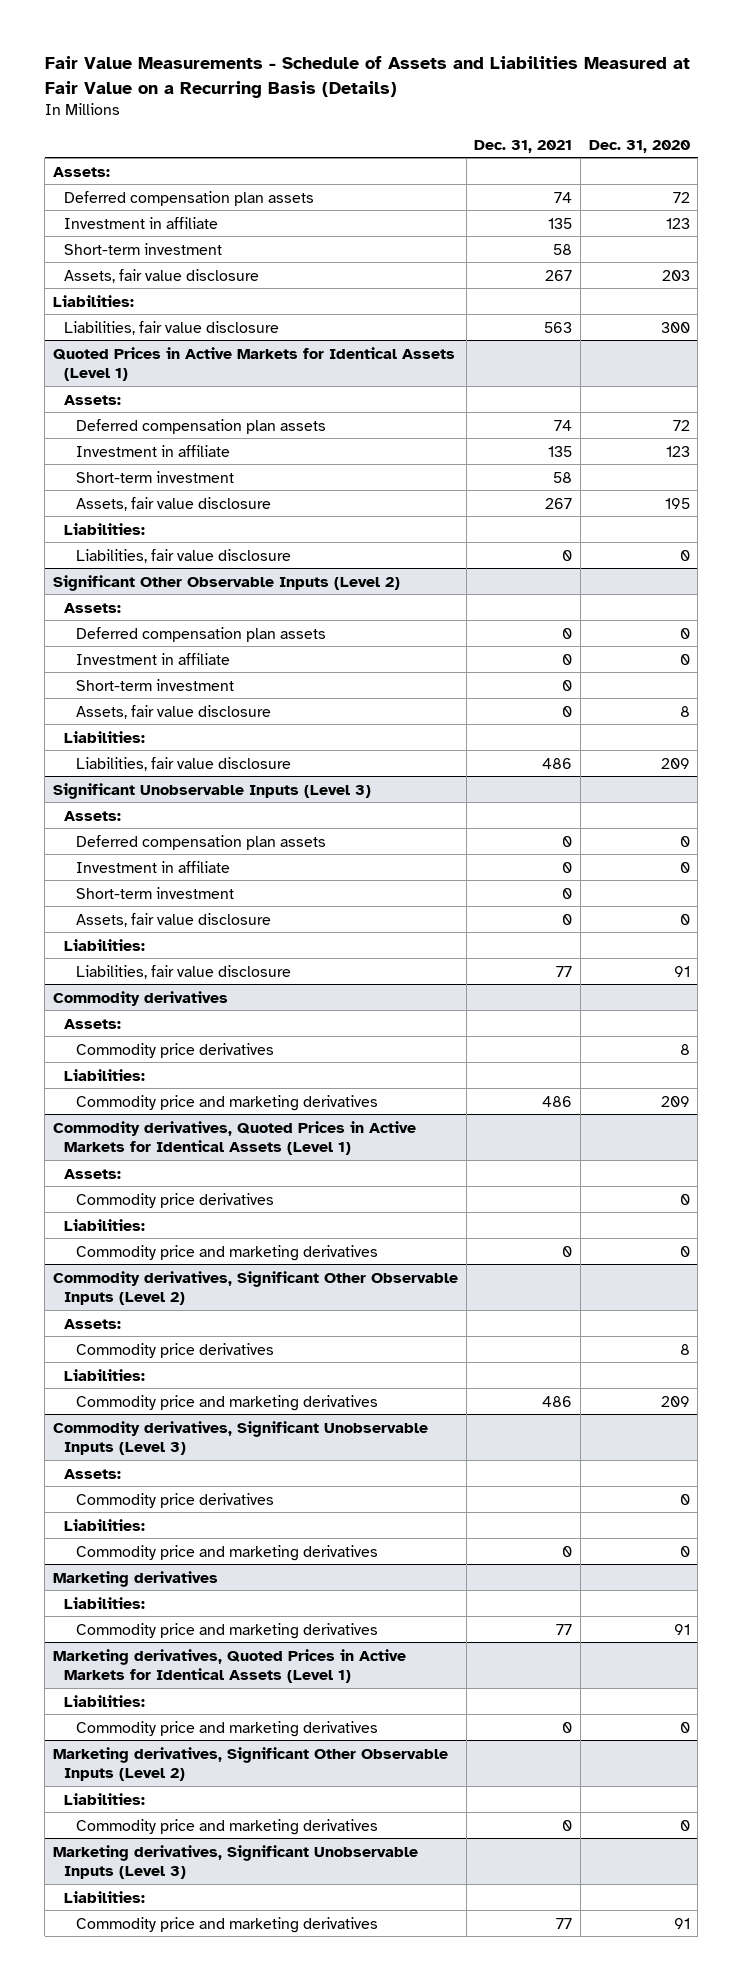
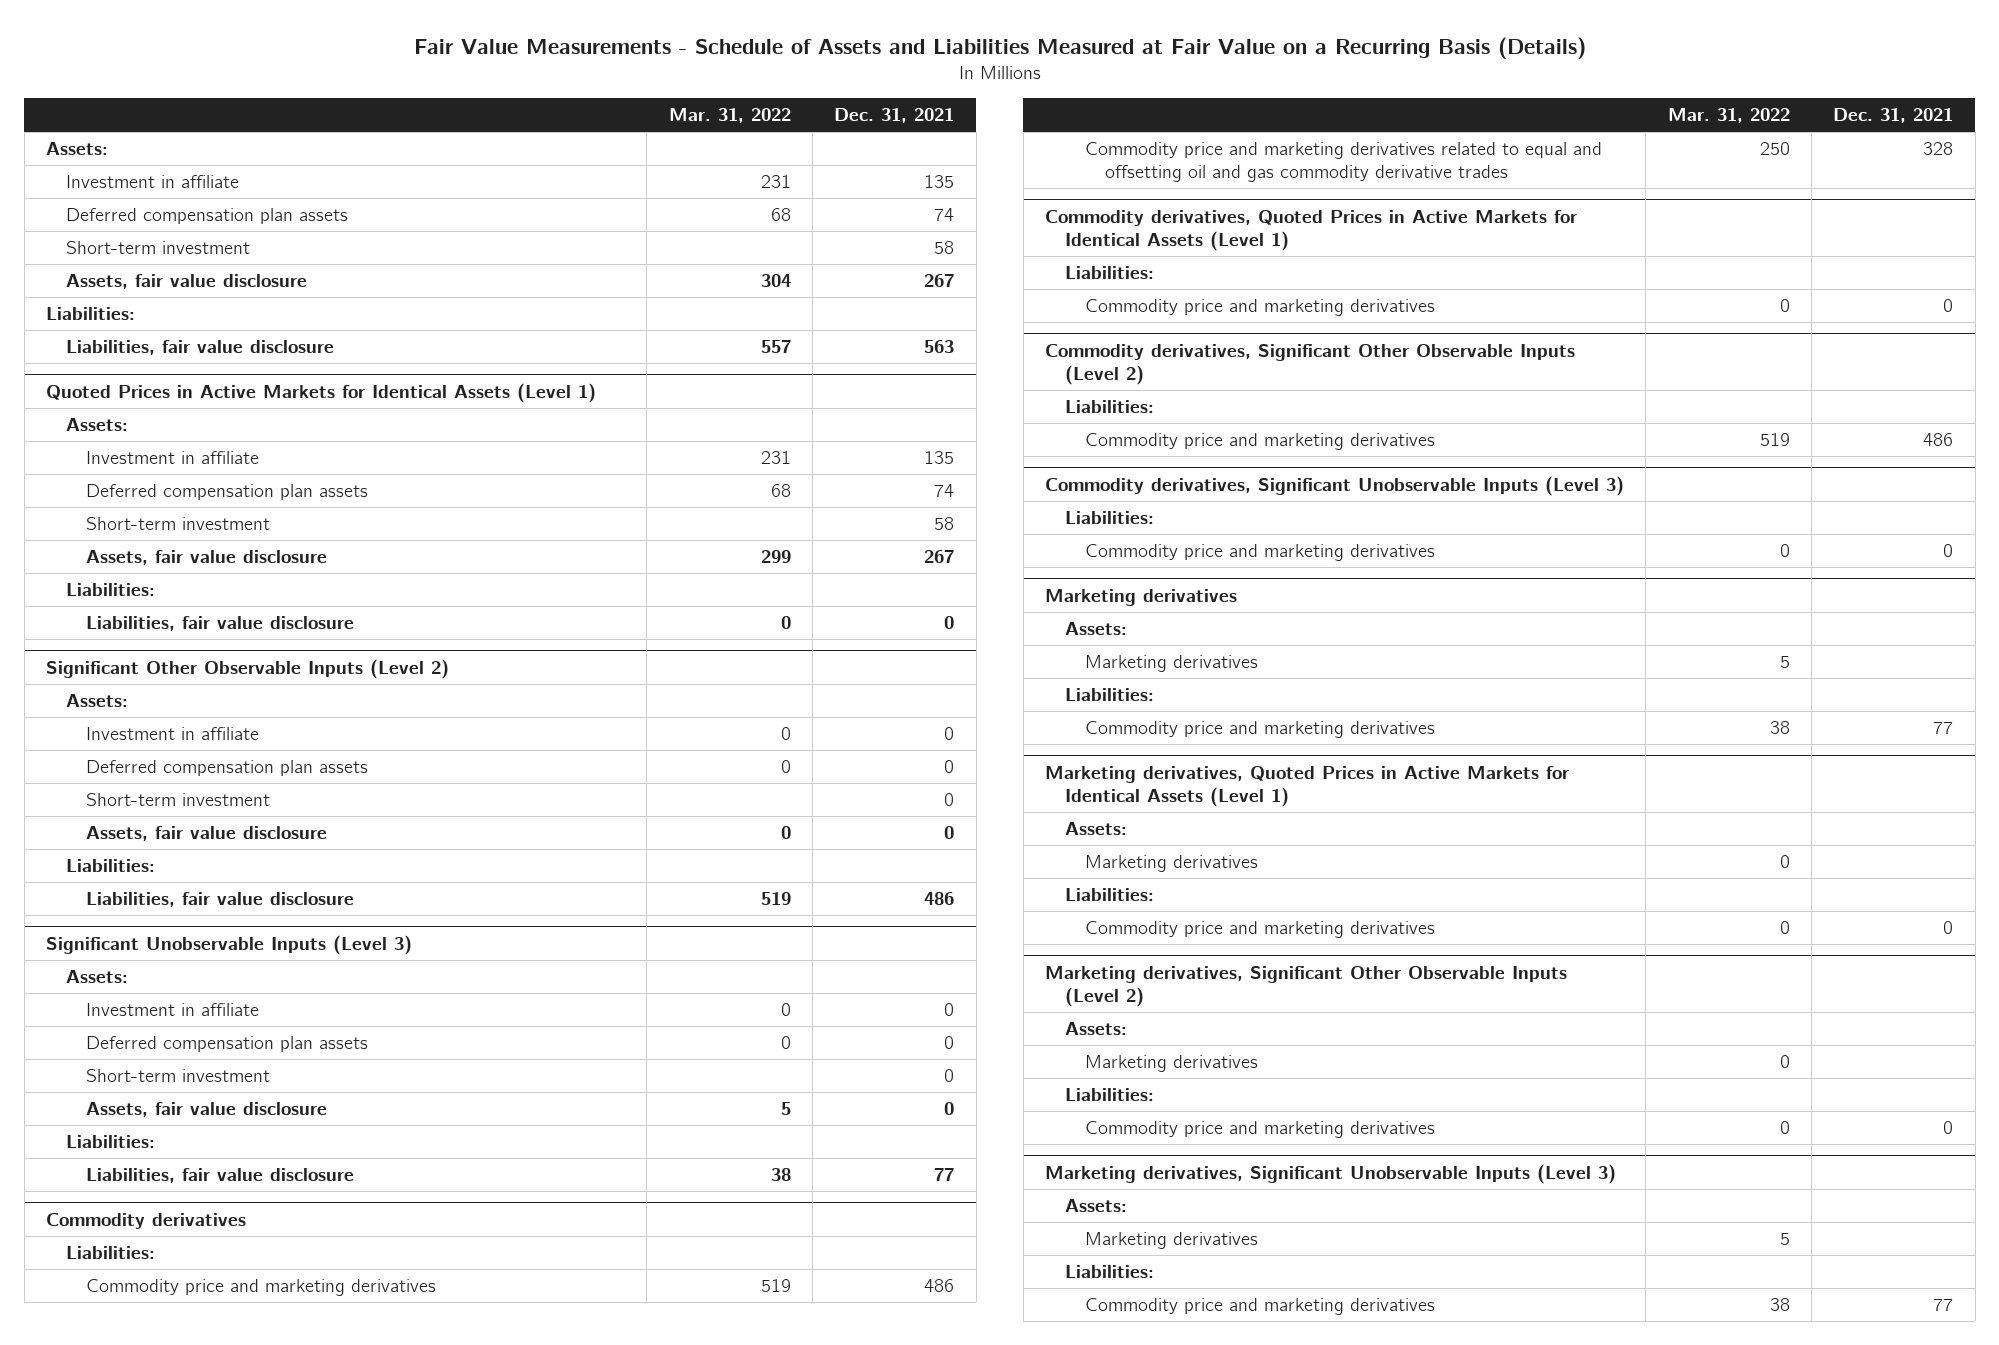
[588,139,690,153] Dec. 31, 2020 -> none
none -> [668,108,791,124] Mar. 31, 2022
[64,190,315,206] Deferred compensation plan assets -> [65,207,348,224] Deferred compensation plan assets
[75,418,326,434] Deferred compensation plan assets -> [85,483,368,500] Deferred compensation plan assets
[75,626,326,642] Deferred compensation plan assets -> [85,759,368,776] Deferred compensation plan assets
[75,834,326,850] Deferred compensation plan assets -> [85,1035,368,1052] Deferred compensation plan assets
[64,1018,122,1029] Assets: -> none
[75,1042,274,1058] Commodity price derivatives -> none
none -> [1084,141,1602,183] Commodity price and marketing derivatives related to equal and offsetting oil and gas commodity derivative trades
[64,1168,122,1179] Assets: -> none
[75,1192,274,1208] Commodity price derivatives -> none
[64,1318,122,1329] Assets: -> none
[75,1342,274,1358] Commodity price derivatives -> none
[64,1468,122,1479] Assets: -> none
[75,1492,274,1508] Commodity price derivatives -> none
none -> [1064,621,1127,635] Assets:
none -> [1084,654,1258,672] Marketing derivatives
none -> [1064,821,1127,835] Assets:
none -> [1084,854,1258,872] Marketing derivatives
none -> [1064,1021,1127,1035] Assets:
none -> [1084,1054,1258,1072] Marketing derivatives
none -> [1064,1198,1127,1212] Assets:
none -> [1084,1231,1258,1249] Marketing derivatives

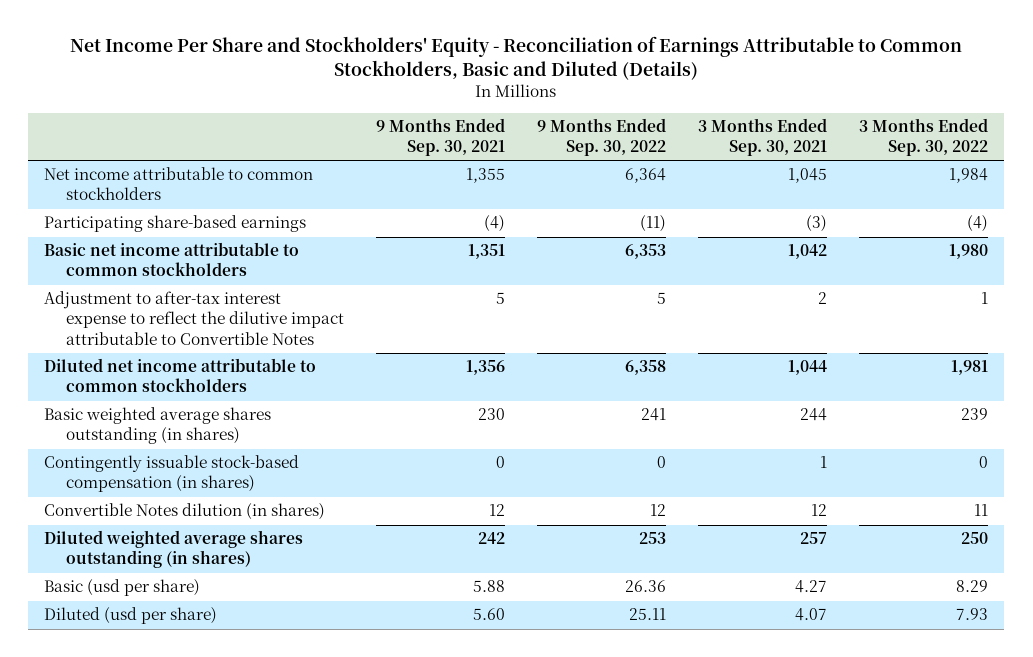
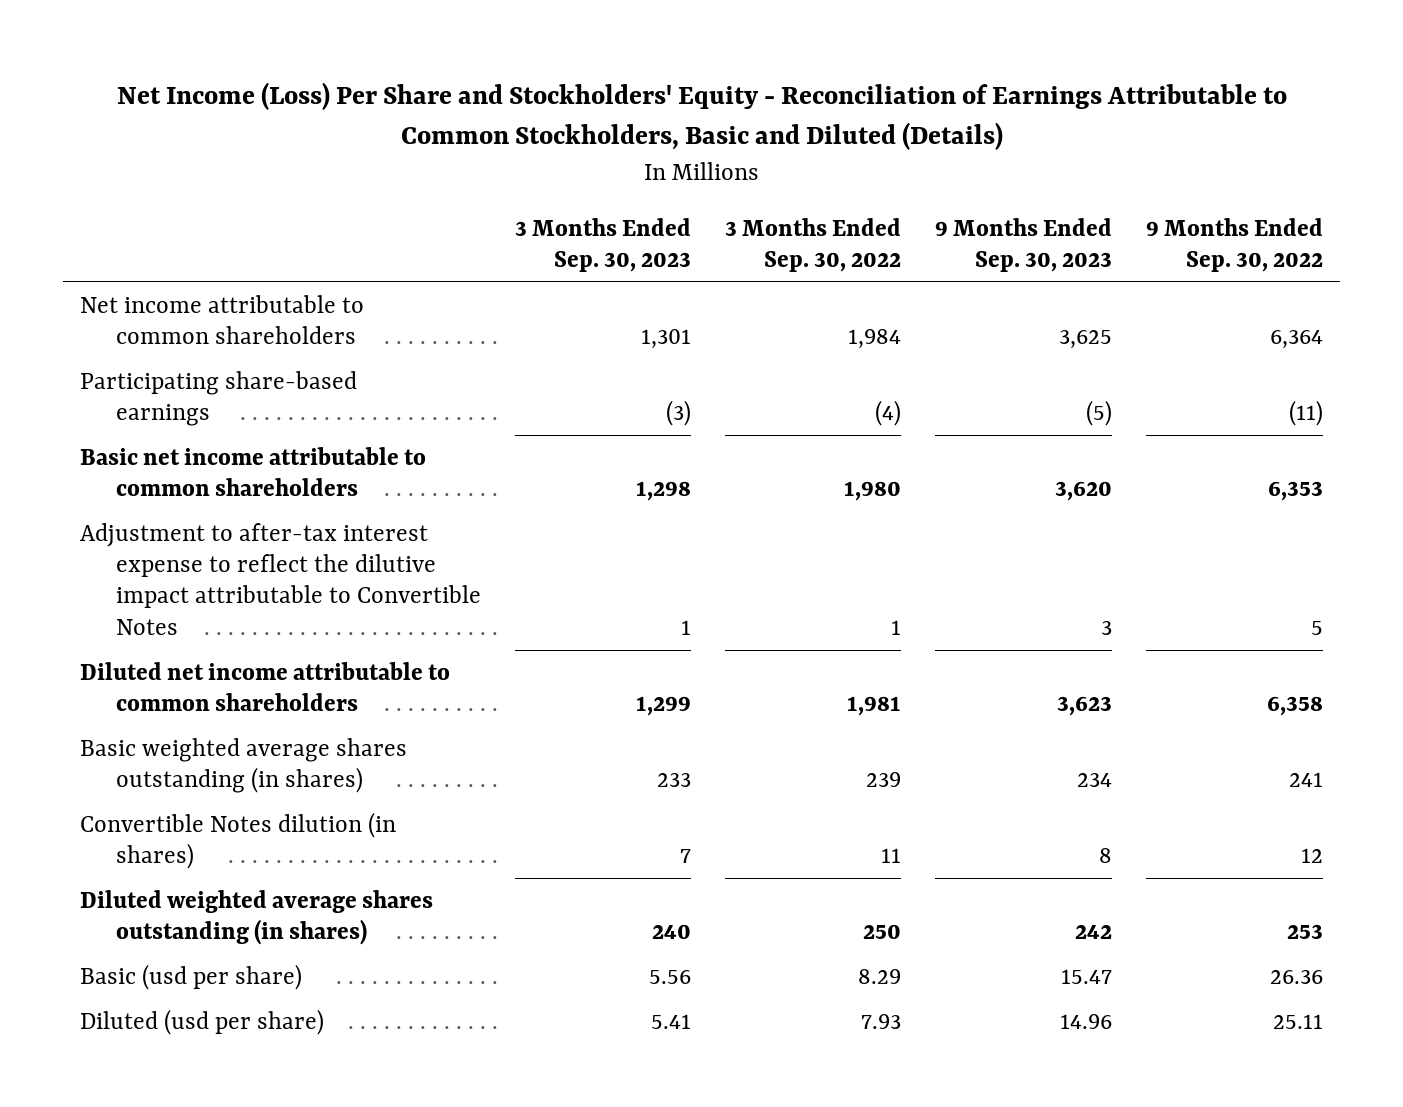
[70,36,963,81] Net Income Per Share and Stockholders' Equity - Reconciliation of Earnings Attributable to Common Stockholders, Basic and Diluted (Details) -> [116,81,1287,151] Net Income (Loss) Per Share and Stockholders' Equity - Reconciliation of Earnings Attributable to Common Stockholders, Basic and Diluted (Details)
[375,117,505,157] 9 Months Ended Sep. 30, 2021 -> none
[698,117,828,157] 3 Months Ended Sep. 30, 2021 -> none
none -> [515,217,692,273] 3 Months Ended Sep. 30, 2023
none -> [935,217,1113,273] 9 Months Ended Sep. 30, 2023
[44,167,314,201] Net income attributable to common stockholders -> [79,294,364,345] Net income attributable to common shareholders
[44,242,300,277] Basic net income attributable to common stockholders -> [79,446,426,497] Basic net income attributable to common shareholders
[44,358,317,393] Diluted net income attributable to common stockholders -> [79,661,450,712] Diluted net income attributable to common shareholders
[44,455,300,493] Contingently issuable stock-based compensation (in shares) -> none

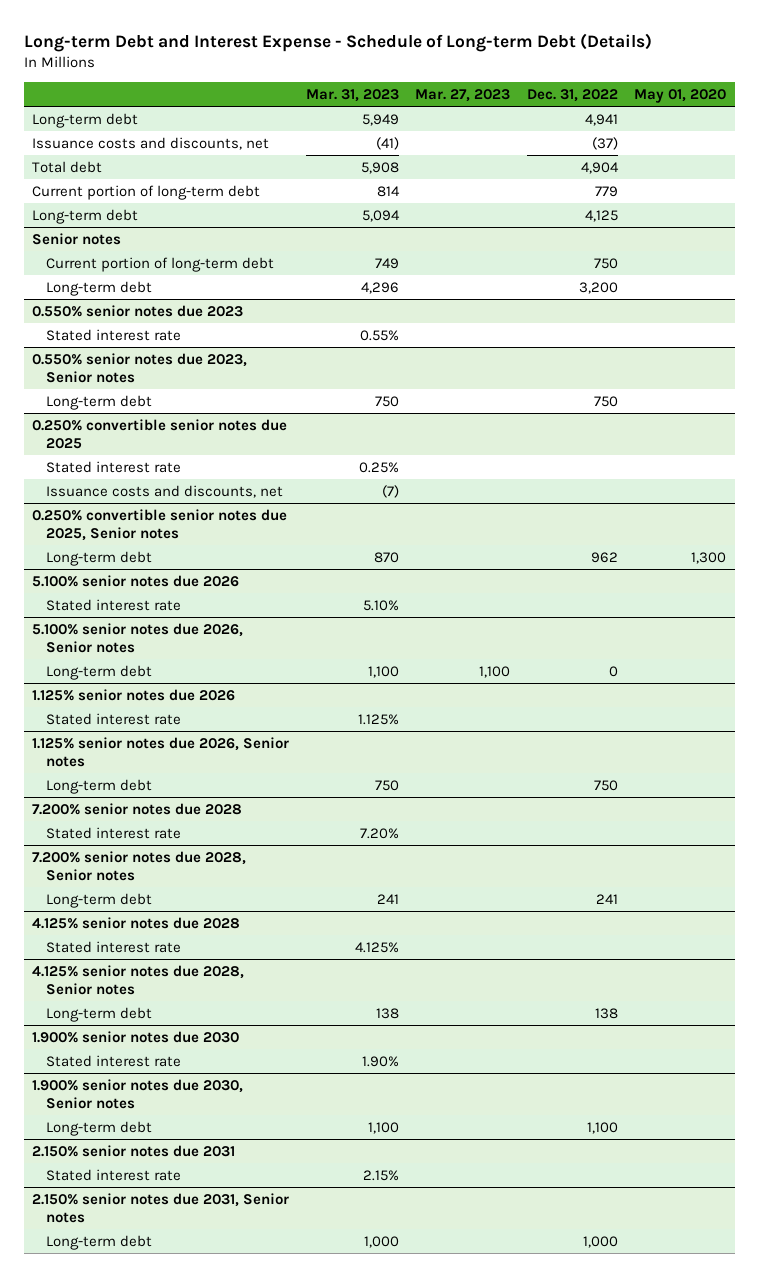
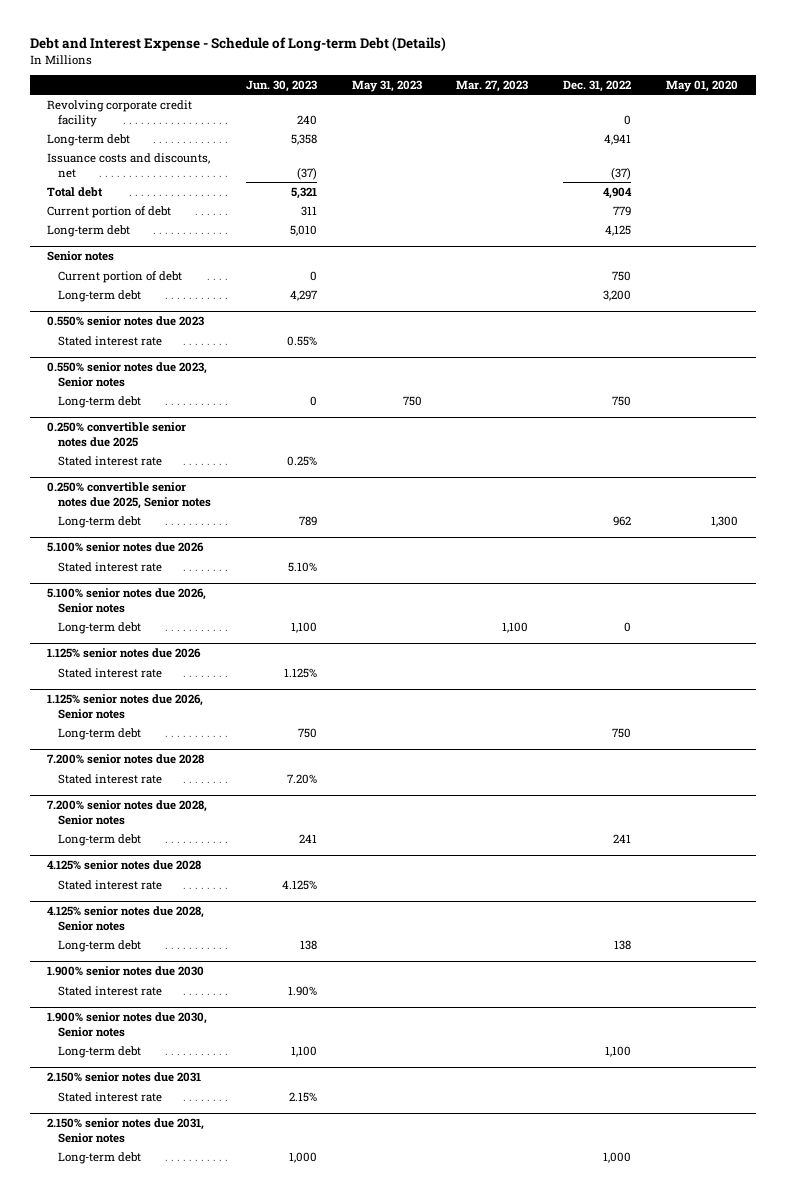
[23,32,652,52] Long-term Debt and Interest Expense - Schedule of Long-term Debt (Details) -> [29,36,446,51] Debt and Interest Expense - Schedule of Long-term Debt (Details)
[305,89,399,103] Mar. 31, 2023 -> none
none -> [245,80,317,93] Jun. 30, 2023
none -> [351,80,422,93] May 31, 2023
none -> [46,99,192,127] Revolving corporate credit facility
[31,184,260,200] Current portion of long-term debt -> [46,205,171,218] Current portion of debt
[46,256,275,272] Current portion of long-term debt -> [57,270,182,283] Current portion of debt
[46,484,284,498] Issuance costs and discounts, net -> none

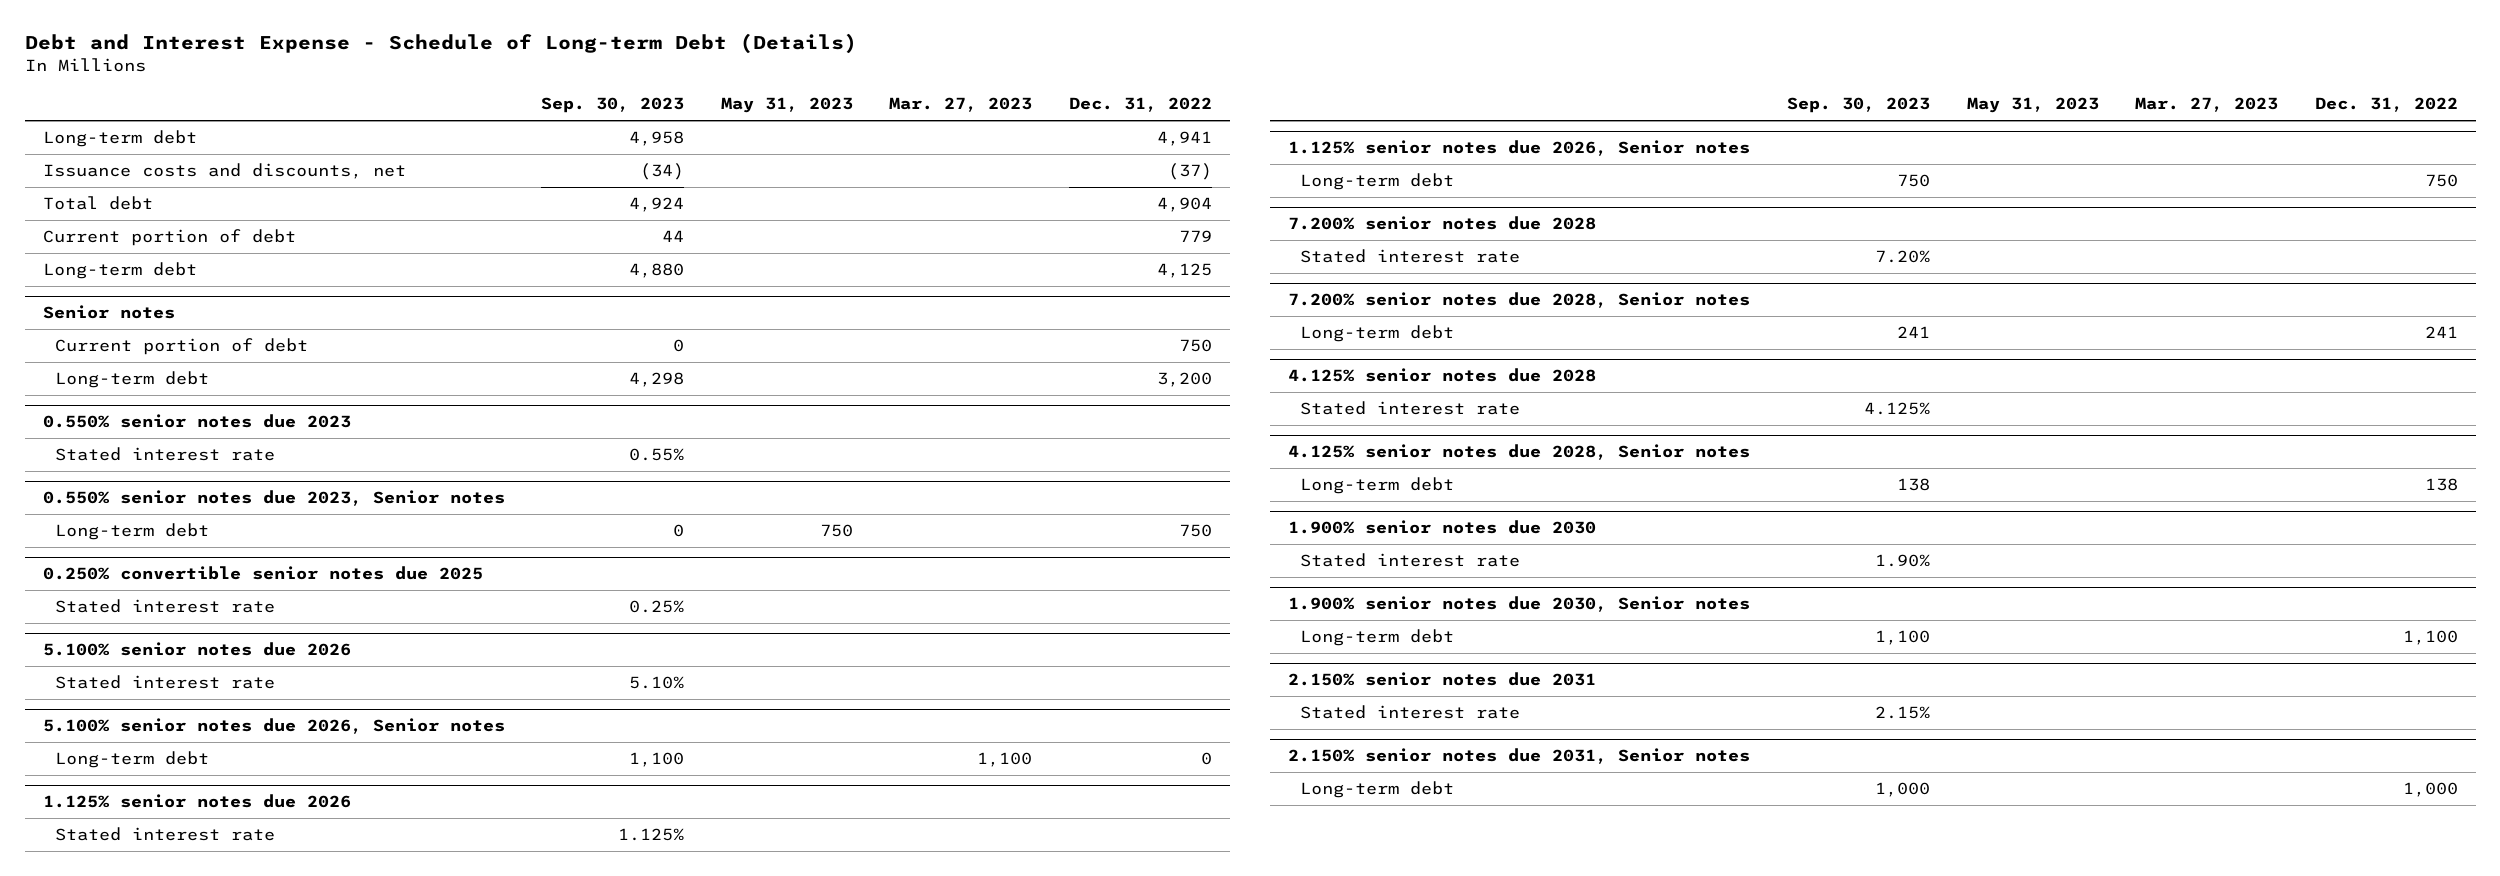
[245,80,317,93] Jun. 30, 2023 -> none
[666,80,739,93] May 01, 2020 -> none
none -> [541,97,685,114] Sep. 30, 2023
[46,99,192,127] Revolving corporate credit facility -> none
[46,482,211,510] 0.250% convertible senior notes due 2025, Senior notes -> none
[57,515,141,528] Long-term debt -> none

